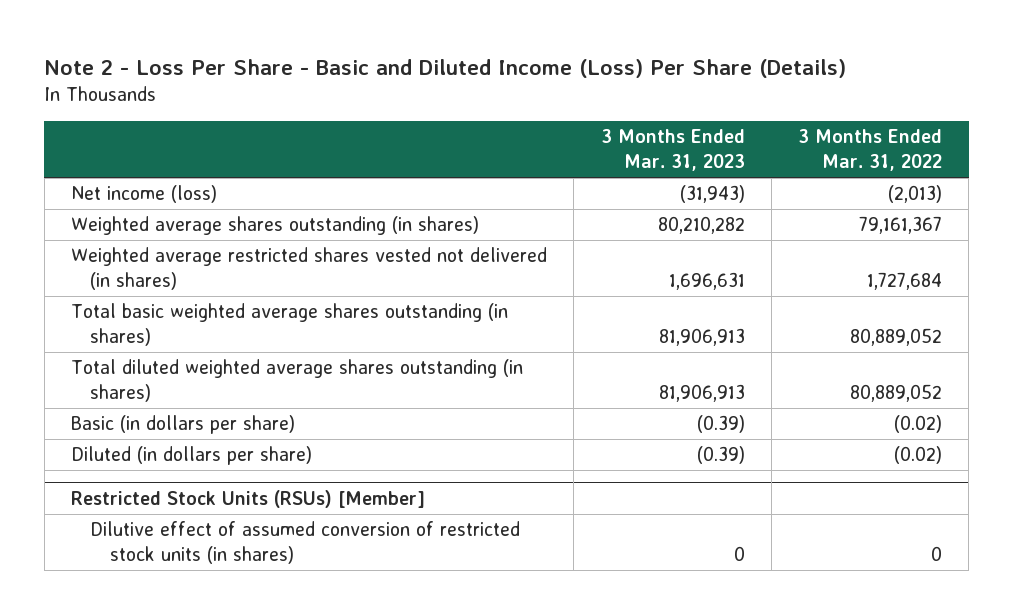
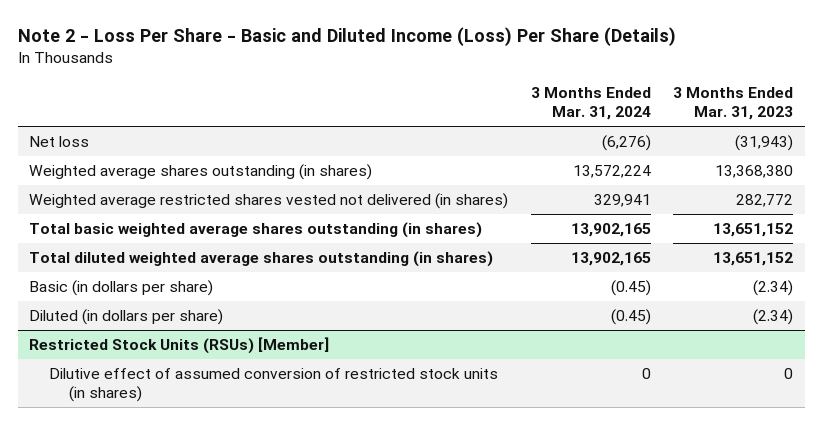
[798,129,943,172] 3 Months Ended Mar. 31, 2022 -> none
none -> [530,87,651,121] 3 Months Ended Mar. 31, 2024
[71,185,218,204] Net income (loss) -> [29,135,90,147] Net loss
[657,216,745,235] 80,210,282 -> [715,164,794,178] 13,368,380
[668,272,745,291] 1,696,631 -> [736,193,794,207] 282,772
[658,328,745,347] 81,906,913 -> [713,222,794,237] 13,651,152
[658,384,745,403] 81,906,913 -> [713,251,794,266] 13,651,152
[696,415,745,434] (0.39) -> [753,279,794,296] (2.34)
[696,446,745,465] (0.39) -> [753,308,794,325] (2.34)

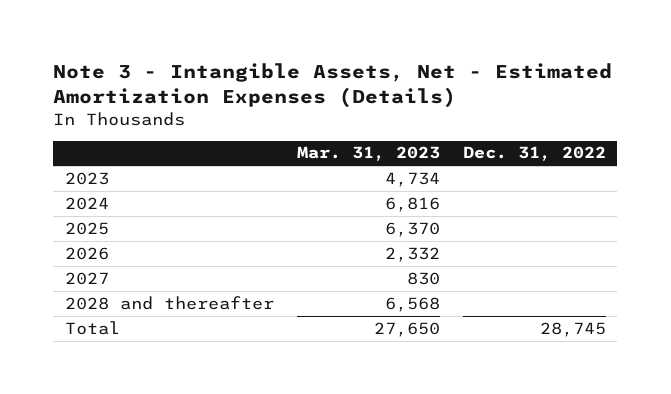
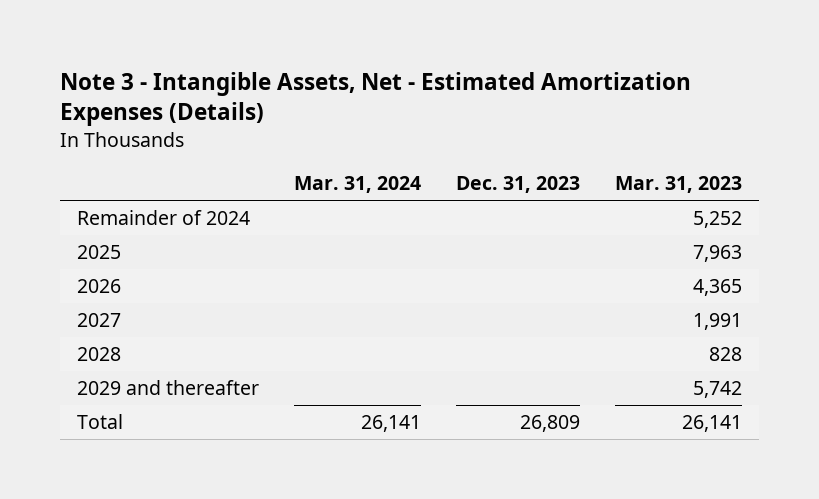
[462,146,606,162] Dec. 31, 2022 -> none
none -> [294,176,422,194] Mar. 31, 2024
none -> [455,176,580,194] Dec. 31, 2023
[64,171,109,185] 2023 -> none
[64,196,109,210] 2024 -> none
none -> [77,210,251,226] Remainder of 2024
[384,221,440,237] 6,370 -> [692,245,742,263] 7,963
[384,246,440,262] 2,332 -> [692,279,742,297] 4,365
[406,271,440,285] 830 -> [692,313,742,331] 1,991
none -> [77,347,122,362] 2028
[64,295,274,310] 2028 and thereafter -> [77,380,260,396] 2029 and thereafter
[384,296,440,312] 6,568 -> [692,381,742,399] 5,742
[373,321,440,337] 27,650 -> [681,415,742,433] 26,141

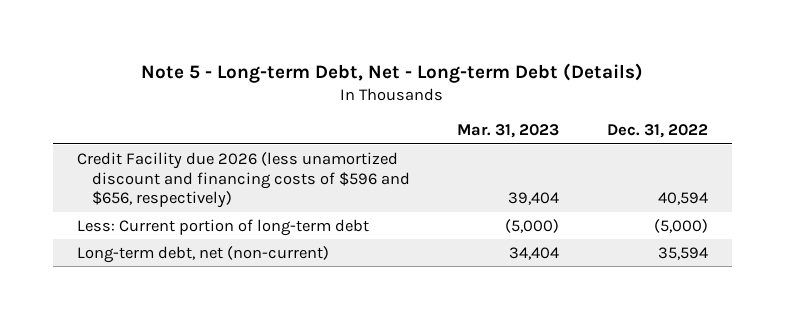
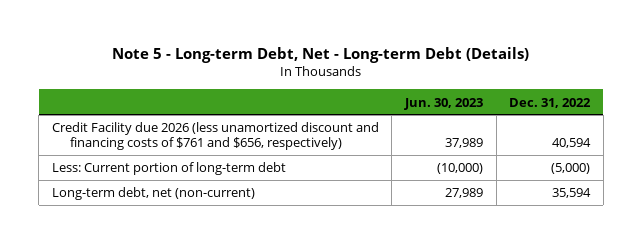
[457,124,560,139] Mar. 31, 2023 -> none
none -> [403,97,483,110] Jun. 30, 2023
[76,151,410,209] Credit Facility due 2026 (less unamortized discount and financing costs of $596 and $656, respectively) -> [51,122,379,151] Credit Facility due 2026 (less unamortized discount and financing costs of $761 and $656, respectively)

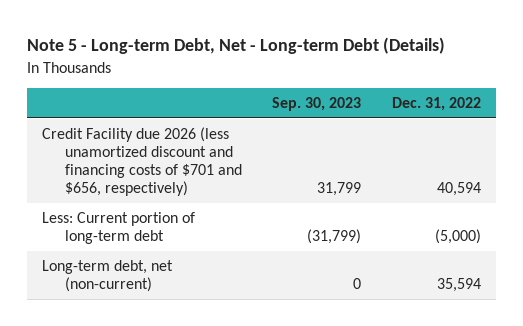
[403,97,483,110] Jun. 30, 2023 -> none
none -> [272,97,362,112] Sep. 30, 2023
[51,122,379,151] Credit Facility due 2026 (less unamortized discount and financing costs of $761 and $656, respectively) -> [41,126,243,197] Credit Facility due 2026 (less unamortized discount and financing costs of $701 and $656, respectively)

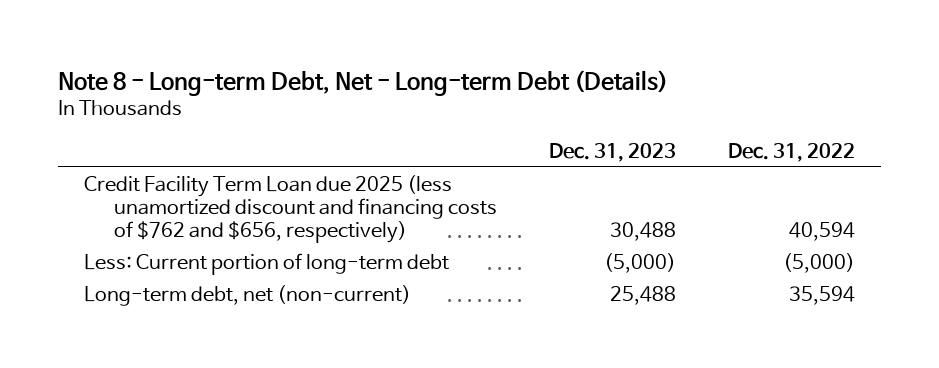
[26,37,445,55] Note 5 - Long-term Debt, Net - Long-term Debt (Details) -> [58,69,669,96] Note 8 - Long-term Debt, Net - Long-term Debt (Details)
[272,97,362,112] Sep. 30, 2023 -> none
none -> [548,142,676,162] Dec. 31, 2023
[41,126,243,197] Credit Facility due 2026 (less unamortized discount and financing costs of $701 and $656, respectively) -> [84,175,497,243] Credit Facility Term Loan due 2025 (less unamortized discount and financing costs of $762 and $656, respectively)

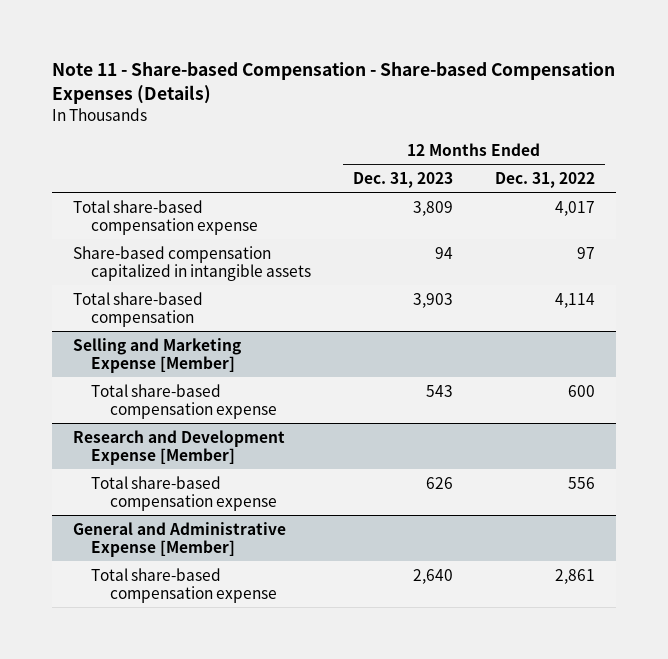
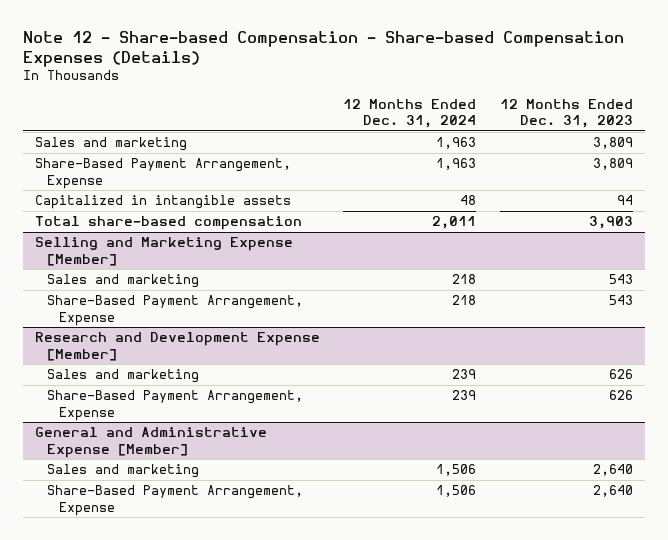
[52,62,616,105] Note 11 - Share-based Compensation - Share-based Compensation Expenses (Details) -> [23,31,625,68] Note 12 - Share-based Compensation - Share-based Compensation Expenses (Details)
[494,171,595,188] Dec. 31, 2022 -> none
none -> [343,98,477,128] 12 Months Ended Dec. 31, 2024
[73,199,259,236] Total share-based compensation expense -> [34,137,187,152] Sales and marketing
none -> [34,158,291,189] Share-Based Payment Arrangement, Expense
[73,245,312,282] Share-based compensation capitalized in intangible assets -> [34,195,291,210] Capitalized in intangible assets
[91,383,277,420] Total share-based compensation expense -> [46,274,199,289] Sales and marketing
none -> [46,295,303,326] Share-Based Payment Arrangement, Expense
[91,475,277,512] Total share-based compensation expense -> [46,369,199,384] Sales and marketing
none -> [46,390,303,421] Share-Based Payment Arrangement, Expense
[91,567,277,604] Total share-based compensation expense -> [46,464,199,479] Sales and marketing
none -> [46,485,303,516] Share-Based Payment Arrangement, Expense

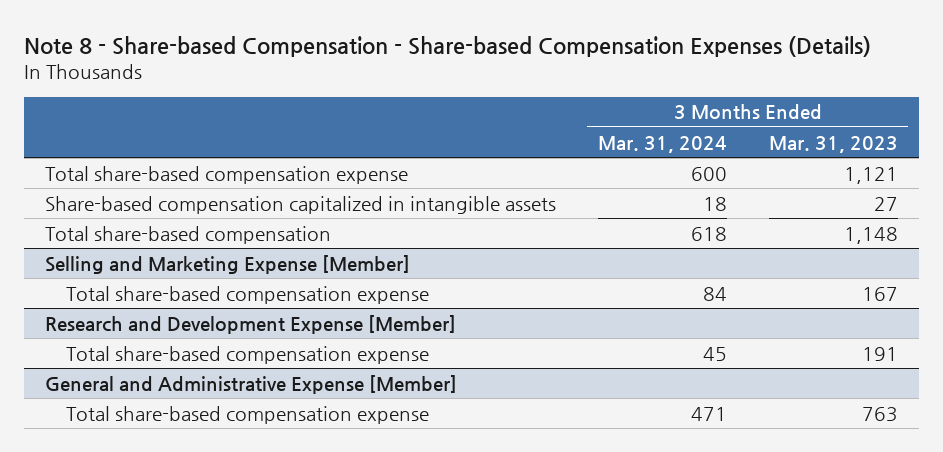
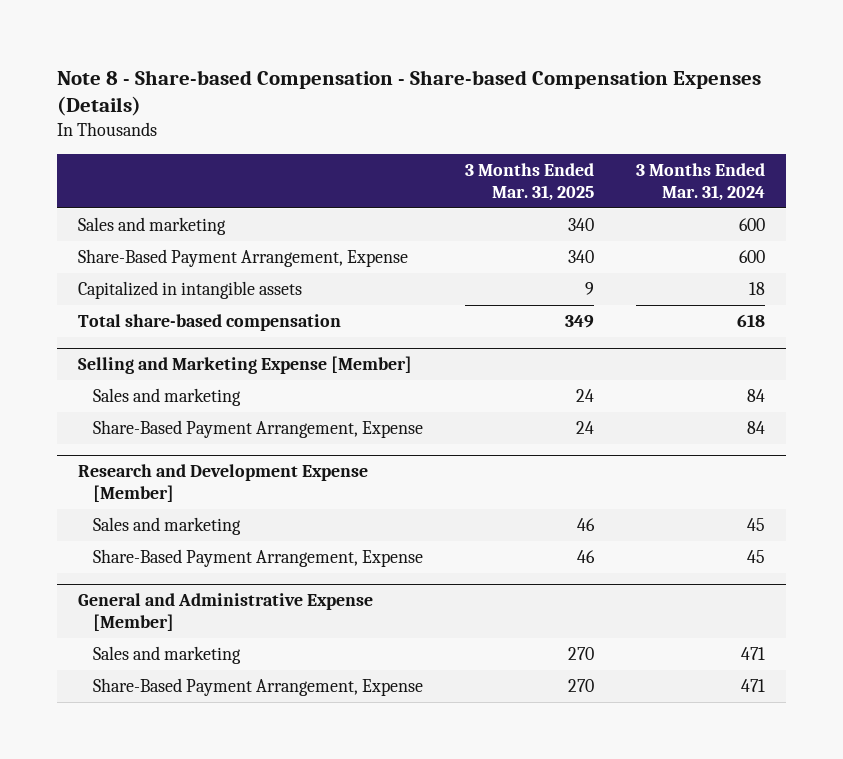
[768,135,898,153] Mar. 31, 2023 -> none
none -> [465,162,595,201] 3 Months Ended Mar. 31, 2025
[45,165,409,184] Total share-based compensation expense -> [78,216,227,235] Sales and marketing
none -> [78,248,409,267] Share-Based Payment Arrangement, Expense
[45,195,557,214] Share-based compensation capitalized in intangible assets -> [78,280,303,299] Capitalized in intangible assets
[66,285,430,304] Total share-based compensation expense -> [93,387,242,406] Sales and marketing
none -> [93,419,424,438] Share-Based Payment Arrangement, Expense
[66,345,430,364] Total share-based compensation expense -> [93,516,242,535] Sales and marketing
none -> [93,548,424,567] Share-Based Payment Arrangement, Expense
[66,405,430,424] Total share-based compensation expense -> [93,645,242,664] Sales and marketing
none -> [93,677,424,696] Share-Based Payment Arrangement, Expense

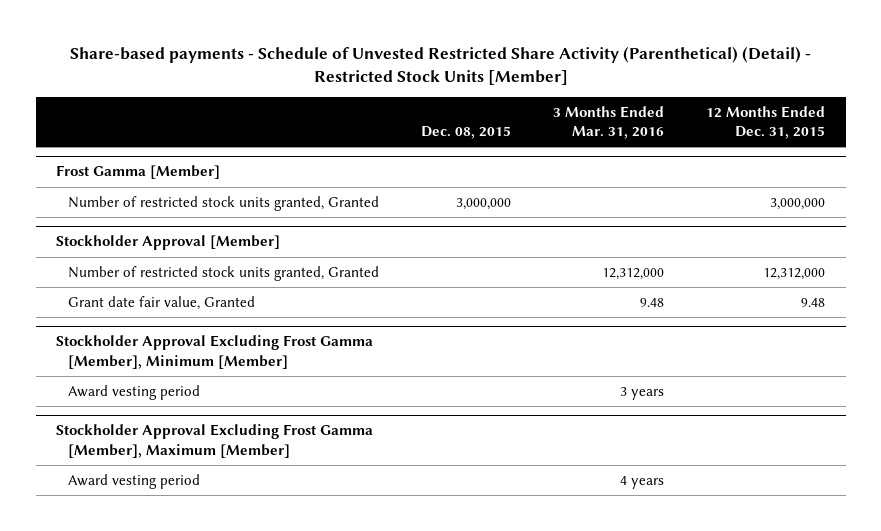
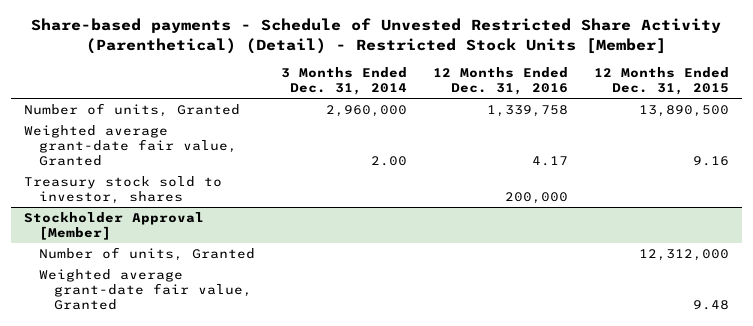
[421,125,512,139] Dec. 08, 2015 -> none
[552,105,664,139] 3 Months Ended Mar. 31, 2016 -> none
none -> [281,67,408,96] 3 Months Ended Dec. 31, 2014
none -> [433,67,569,96] 12 Months Ended Dec. 31, 2016
[56,165,221,180] Frost Gamma [Member] -> none
[68,195,380,211] Number of restricted stock units granted, Granted -> [23,102,240,117] Number of units, Granted
[769,197,825,210] 3,000,000 -> [639,104,730,117] 13,890,500
none -> [23,124,238,166] Weighted average grant-date fair value, Granted
none -> [23,175,222,204] Treasury stock sold to investor, shares
[56,335,374,369] Stockholder Approval Excluding Frost Gamma [Member], Minimum [Member] -> none
[68,384,201,400] Award vesting period -> none
[56,424,374,458] Stockholder Approval Excluding Frost Gamma [Member], Maximum [Member] -> none
[68,473,201,489] Award vesting period -> none
[68,265,380,281] Number of restricted stock units granted, Granted -> [39,246,256,261] Number of units, Granted
[68,295,256,310] Grant date fair value, Granted -> [39,268,253,310] Weighted average grant-date fair value, Granted

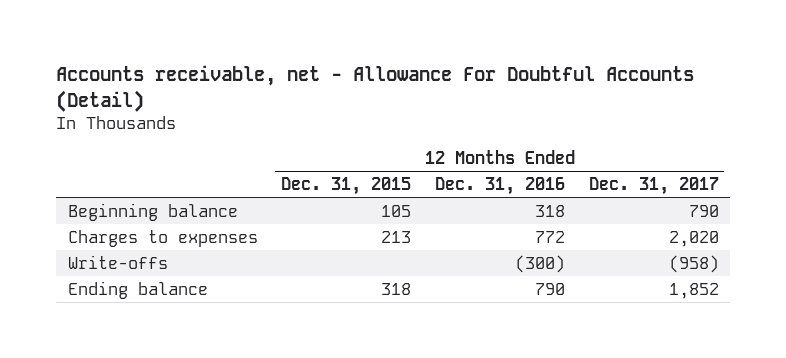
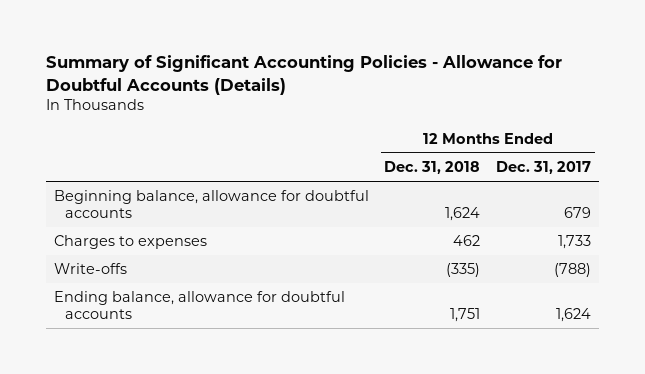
[55,65,694,112] Accounts receivable, net - Allowance For Doubtful Accounts (Detail) -> [45,55,562,95] Summary of Significant Accounting Policies - Allowance for Doubtful Accounts (Details)
[281,177,412,196] Dec. 31, 2015 -> none
[434,177,565,196] Dec. 31, 2016 -> none
none -> [384,161,481,175] Dec. 31, 2018
[67,202,238,221] Beginning balance -> none
[67,280,208,299] Ending balance -> none
none -> [53,190,369,219] Beginning balance, allowance for doubtful accounts
[668,230,719,247] 2,020 -> [558,235,592,250] 1,733
[668,254,719,273] (958) -> [554,263,592,278] (788)
none -> [53,291,345,320] Ending balance, allowance for doubtful accounts

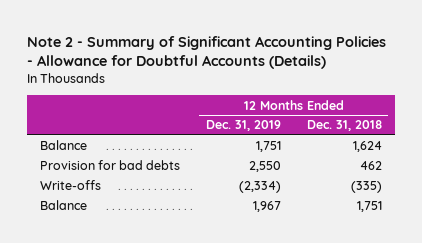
[45,55,562,95] Summary of Significant Accounting Policies - Allowance for Doubtful Accounts (Details) -> [27,35,387,70] Note 2 - Summary of Significant Accounting Policies - Allowance for Doubtful Accounts (Details)
[496,161,592,175] Dec. 31, 2017 -> none
none -> [205,120,281,132] Dec. 31, 2019
[53,190,369,219] Beginning balance, allowance for doubtful accounts -> [40,140,88,151] Balance
[53,235,207,250] Charges to expenses -> [40,160,181,171] Provision for bad debts
[53,291,345,320] Ending balance, allowance for doubtful accounts -> [40,200,88,211] Balance

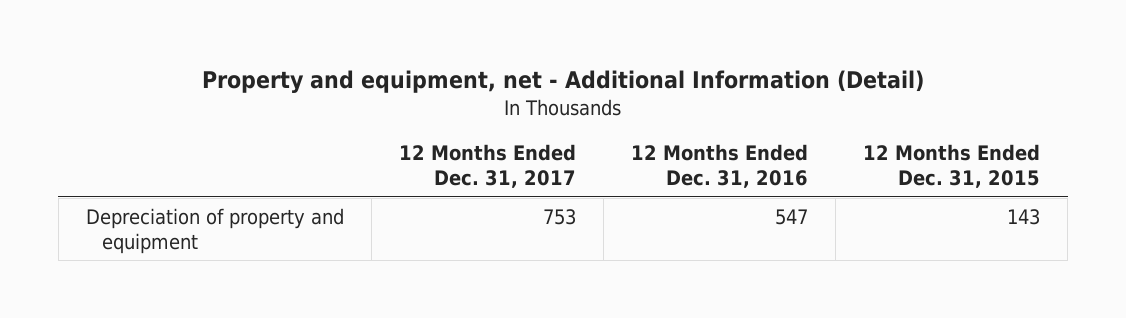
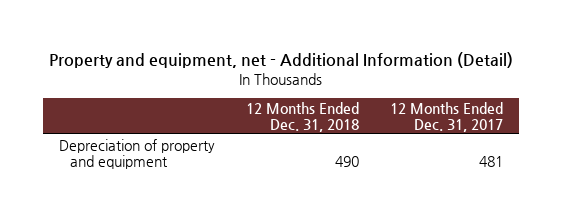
[630,144,808,189] 12 Months Ended Dec. 31, 2016 -> none
[863,144,1041,189] 12 Months Ended Dec. 31, 2015 -> none
none -> [245,101,359,132] 12 Months Ended Dec. 31, 2018
[542,208,576,225] 753 -> [479,155,504,167] 481

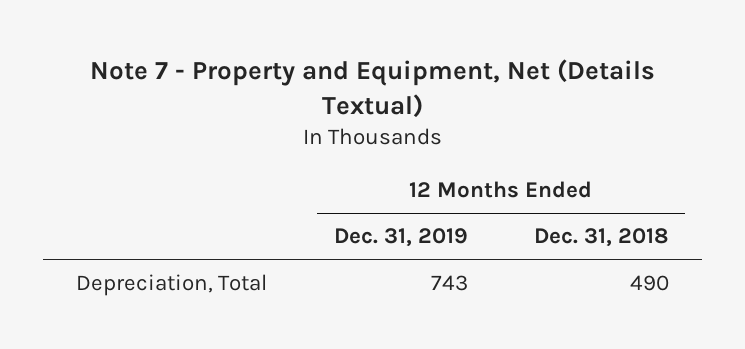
[48,52,513,69] Property and equipment, net - Additional Information (Detail) -> [89,58,655,118] Note 7 - Property and Equipment, Net (Details Textual)
[390,101,504,132] 12 Months Ended Dec. 31, 2017 -> none
none -> [333,228,468,248] Dec. 31, 2019
[58,138,215,169] Depreciation of property and equipment -> [76,274,268,297] Depreciation, Total

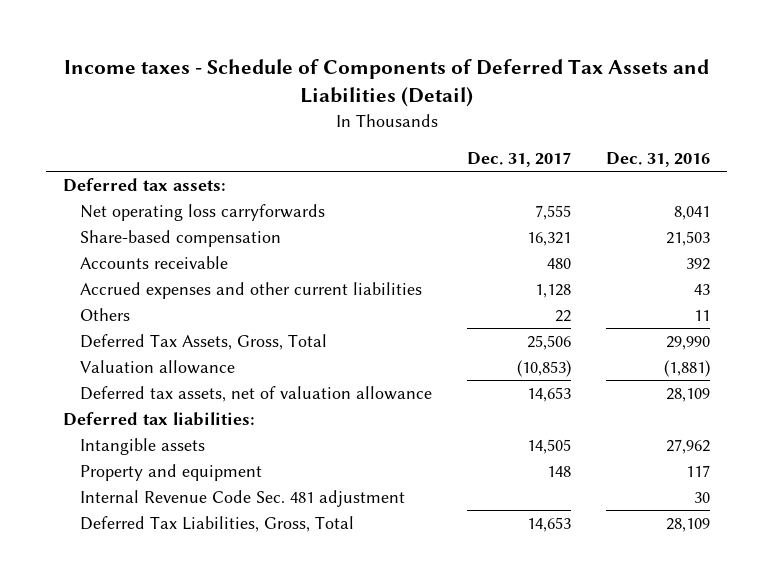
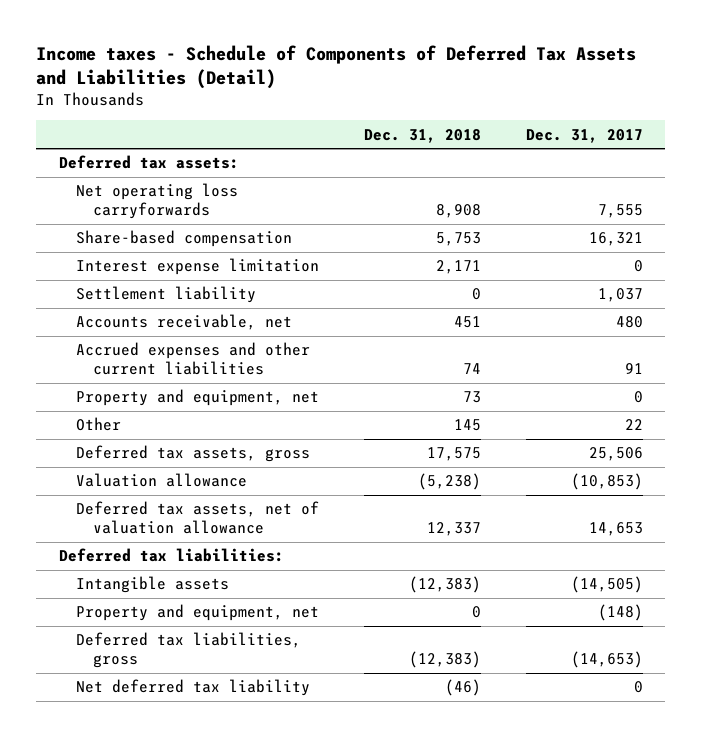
[606,152,711,168] Dec. 31, 2016 -> none
none -> [363,128,481,143] Dec. 31, 2018
none -> [75,258,319,276] Interest expense limitation
none -> [75,286,256,304] Settlement liability
[80,255,229,269] Accounts receivable -> [75,314,292,331] Accounts receivable, net
[535,283,572,298] 1,128 -> [624,363,643,375] 91
none -> [75,389,319,407] Property and equipment, net
[80,307,131,321] Others -> [75,417,121,432] Other
[80,333,328,350] Deferred Tax Assets, Gross, Total -> [75,445,310,463] Deferred tax assets, gross
[80,489,406,507] Internal Revenue Code Sec. 481 adjustment -> none
[527,438,572,454] 14,505 -> [570,576,643,594] (14,505)
[80,463,263,481] Property and equipment -> [75,604,319,622] Property and equipment, net
[547,465,572,477] 148 -> [597,604,643,622] (148)
[80,515,355,532] Deferred Tax Liabilities, Gross, Total -> [75,632,301,669] Deferred tax liabilities, gross
[527,516,572,532] 14,653 -> [570,651,643,669] (14,653)
none -> [75,679,310,697] Net deferred tax liability

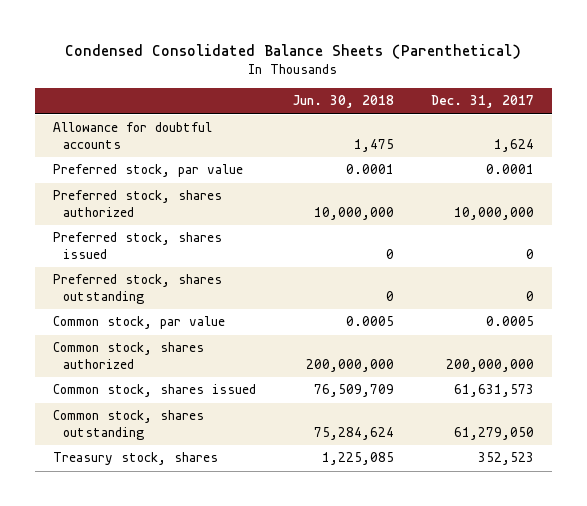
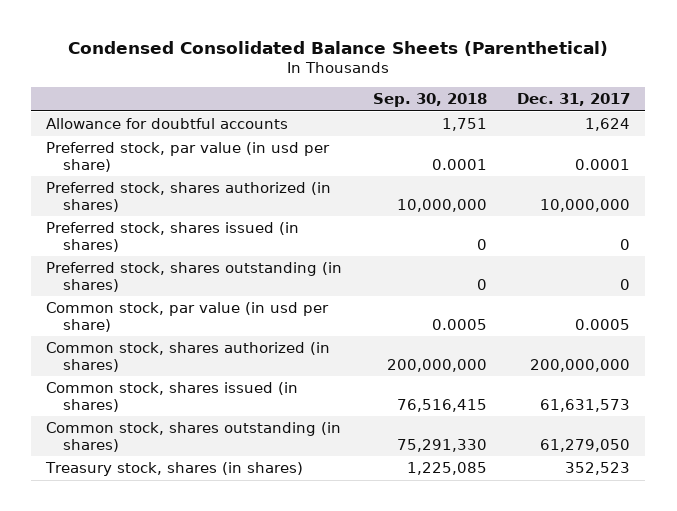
[292,95,394,109] Jun. 30, 2018 -> none
none -> [372,93,487,108] Sep. 30, 2018
[53,164,244,178] Preferred stock, par value -> [46,142,331,172] Preferred stock, par value (in usd per share)
[53,190,223,218] Preferred stock, shares authorized -> [46,182,332,212] Preferred stock, shares authorized (in shares)
[53,232,223,260] Preferred stock, shares issued -> [46,222,300,252] Preferred stock, shares issued (in shares)
[53,274,223,305] Preferred stock, shares outstanding -> [46,262,343,292] Preferred stock, shares outstanding (in shares)
[53,316,226,330] Common stock, par value -> [46,302,330,332] Common stock, par value (in usd per share)
[53,342,205,370] Common stock, shares authorized -> [46,342,331,372] Common stock, shares authorized (in shares)
[53,384,257,398] Common stock, shares issued -> [46,382,299,412] Common stock, shares issued (in shares)
[53,410,205,441] Common stock, shares outstanding -> [46,422,342,452] Common stock, shares outstanding (in shares)
[53,452,219,466] Treasury stock, shares -> [45,462,304,477] Treasury stock, shares (in shares)

